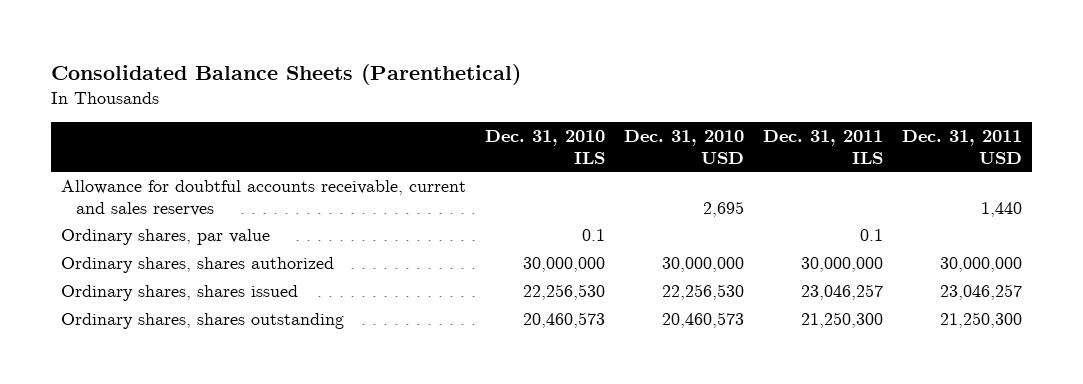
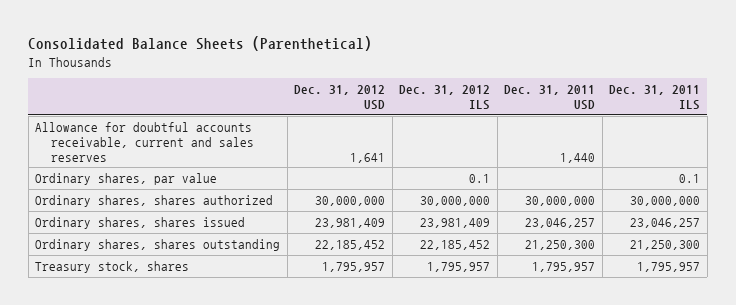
[485,130,606,164] Dec. 31, 2010 ILS -> none
[624,130,745,164] Dec. 31, 2010 USD -> none
none -> [294,85,386,111] Dec. 31, 2012 USD
none -> [399,85,491,111] Dec. 31, 2012 ILS
none -> [35,260,190,273] Treasury stock, shares

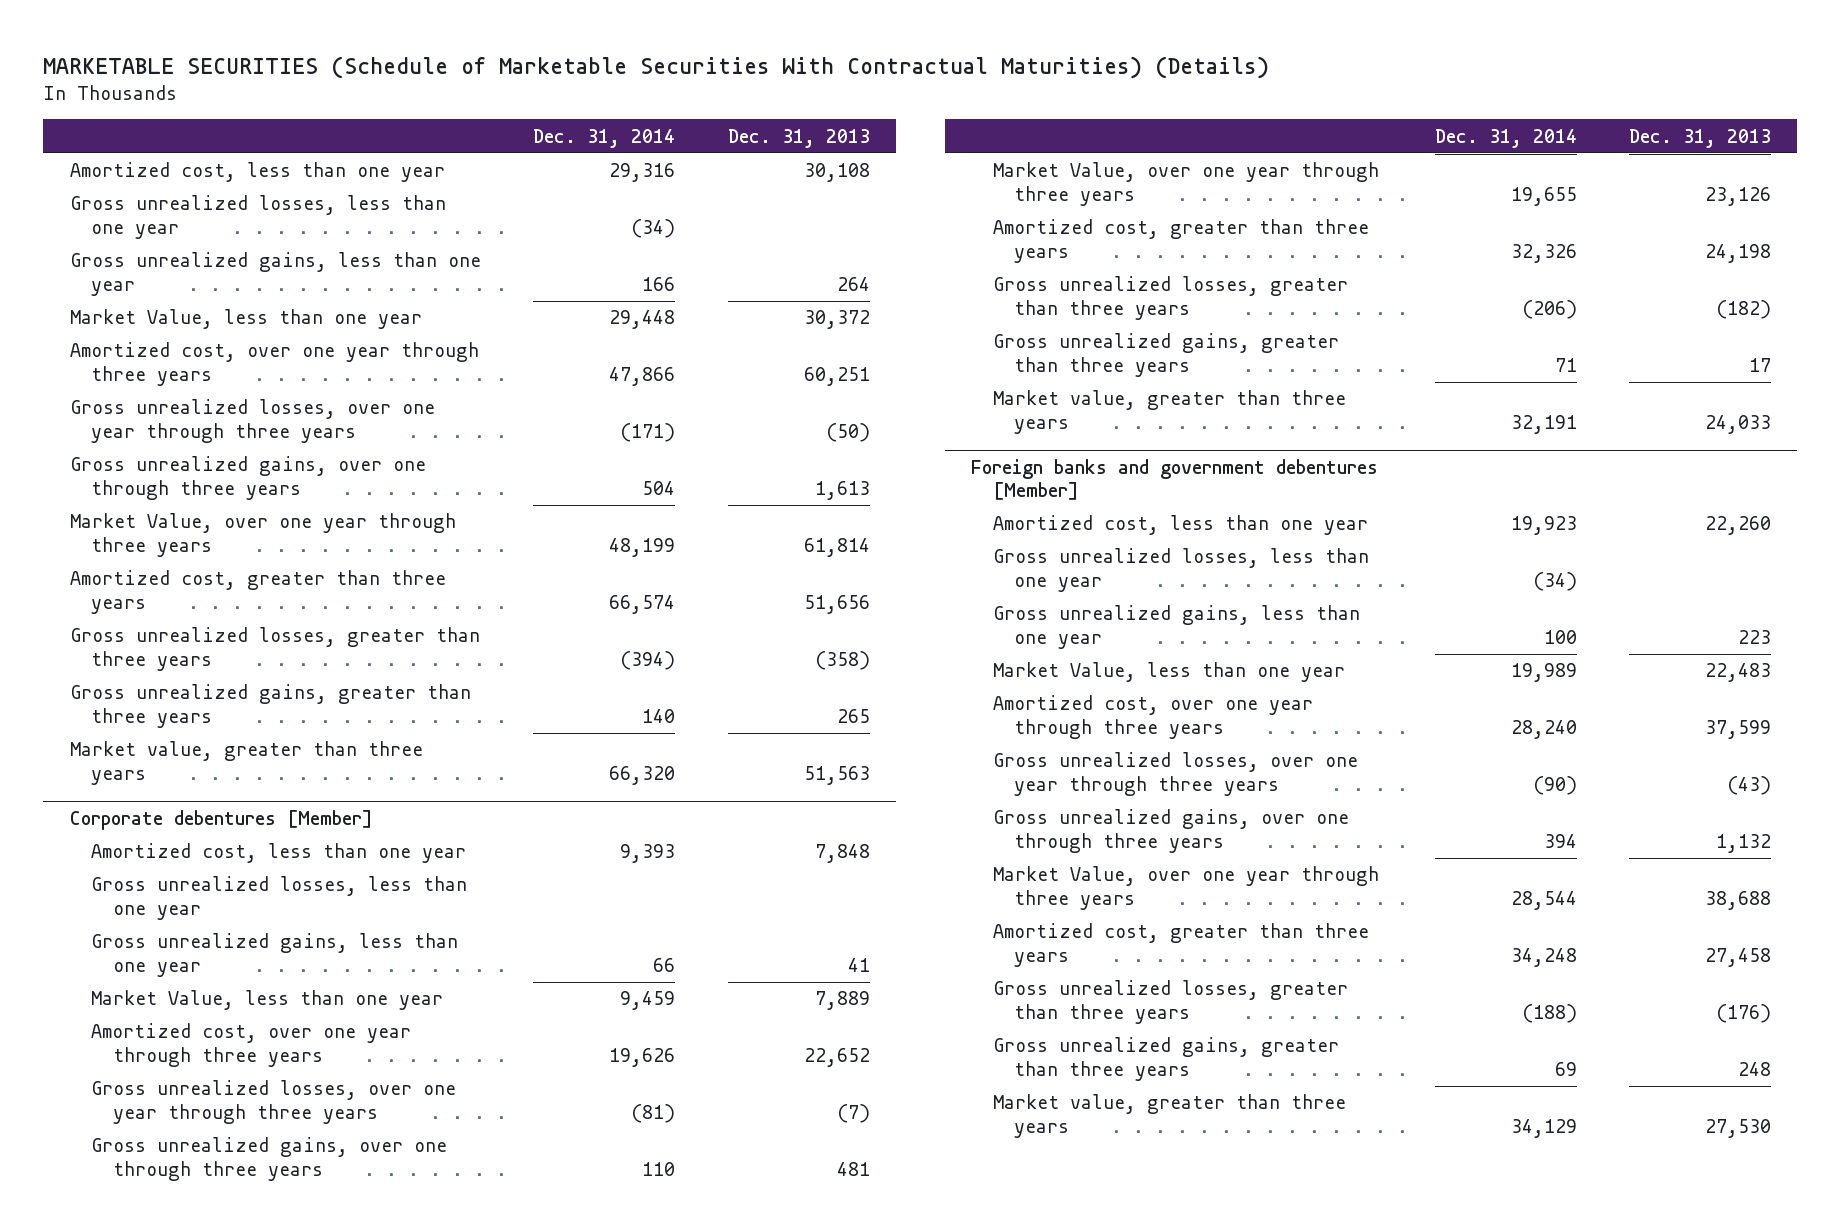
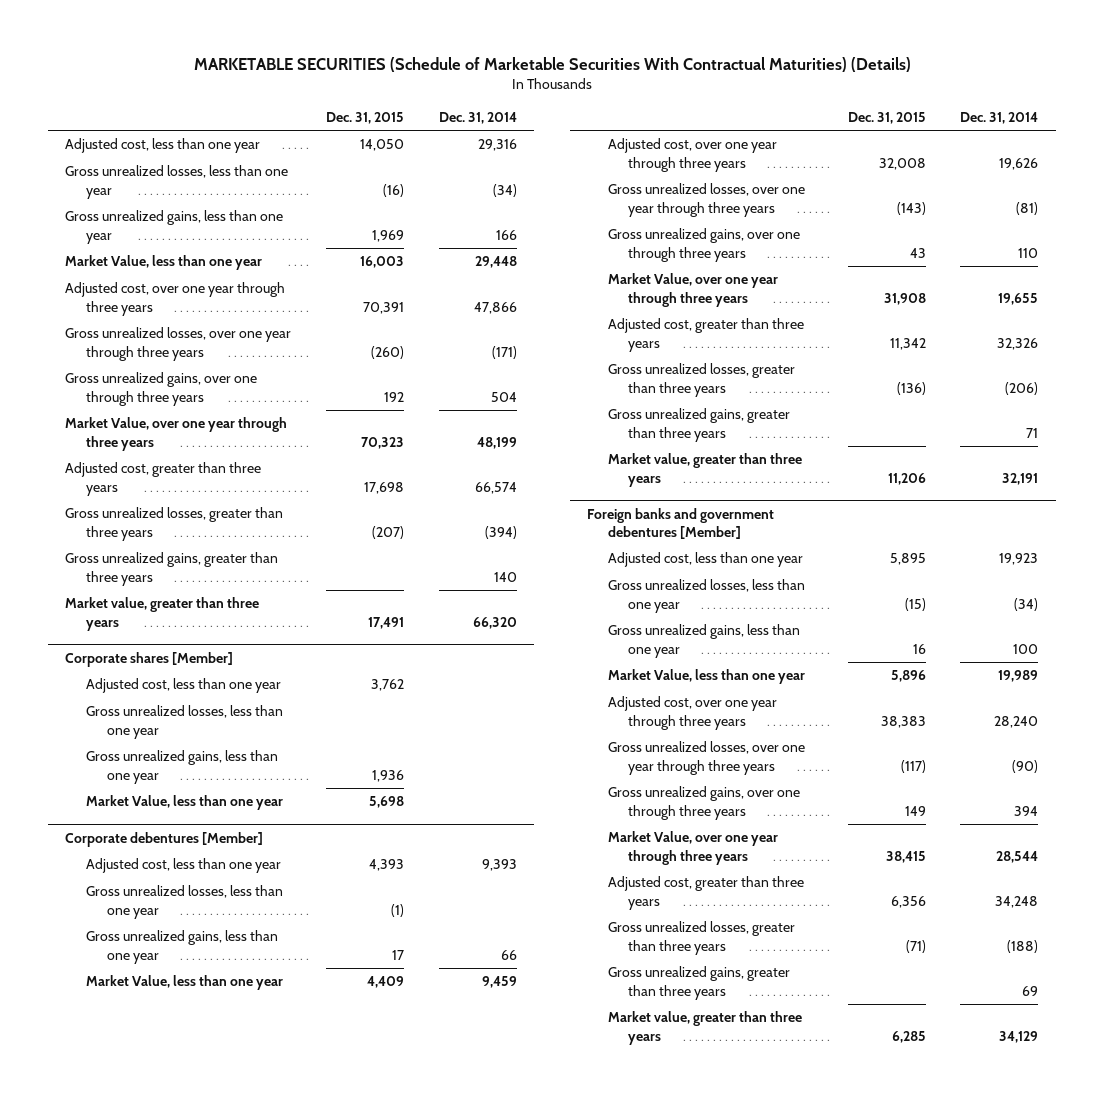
[727,128,870,148] Dec. 31, 2013 -> none
none -> [326,111,405,124] Dec. 31, 2015
[69,162,445,183] Amortized cost, less than one year -> [65,138,261,154] Adjusted cost, less than one year
[69,342,479,386] Amortized cost, over one year through three years -> [65,282,286,316] Adjusted cost, over one year through three years
[69,570,446,614] Amortized cost, greater than three years -> [65,462,262,496] Adjusted cost, greater than three years
none -> [65,651,234,667] Corporate shares [Member]
none -> [86,678,282,694] Adjusted cost, less than one year
none -> [86,705,284,739] Gross unrealized losses, less than one year
none -> [86,750,279,784] Gross unrealized gains, less than one year
none -> [86,795,284,811] Market Value, less than one year
[91,843,467,864] Amortized cost, less than one year -> [86,858,282,874] Adjusted cost, less than one year
[91,1023,412,1067] Amortized cost, over one year through three years -> [607,138,777,172] Adjusted cost, over one year through three years
[992,219,1369,263] Amortized cost, greater than three years -> [607,318,804,352] Adjusted cost, greater than three years
[992,515,1368,536] Amortized cost, less than one year -> [607,552,803,568] Adjusted cost, less than one year
[992,695,1313,739] Amortized cost, over one year through three years -> [607,696,777,730] Adjusted cost, over one year through three years
[992,923,1369,967] Amortized cost, greater than three years -> [607,876,804,910] Adjusted cost, greater than three years

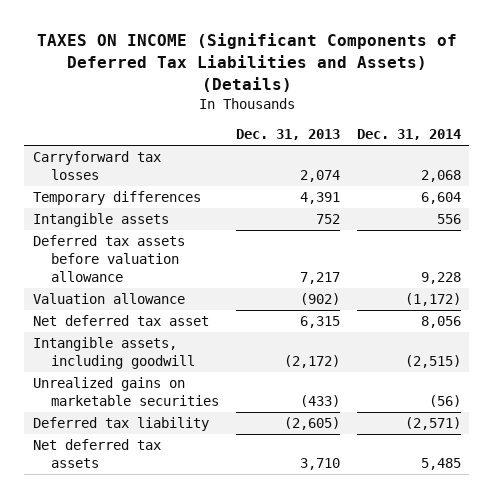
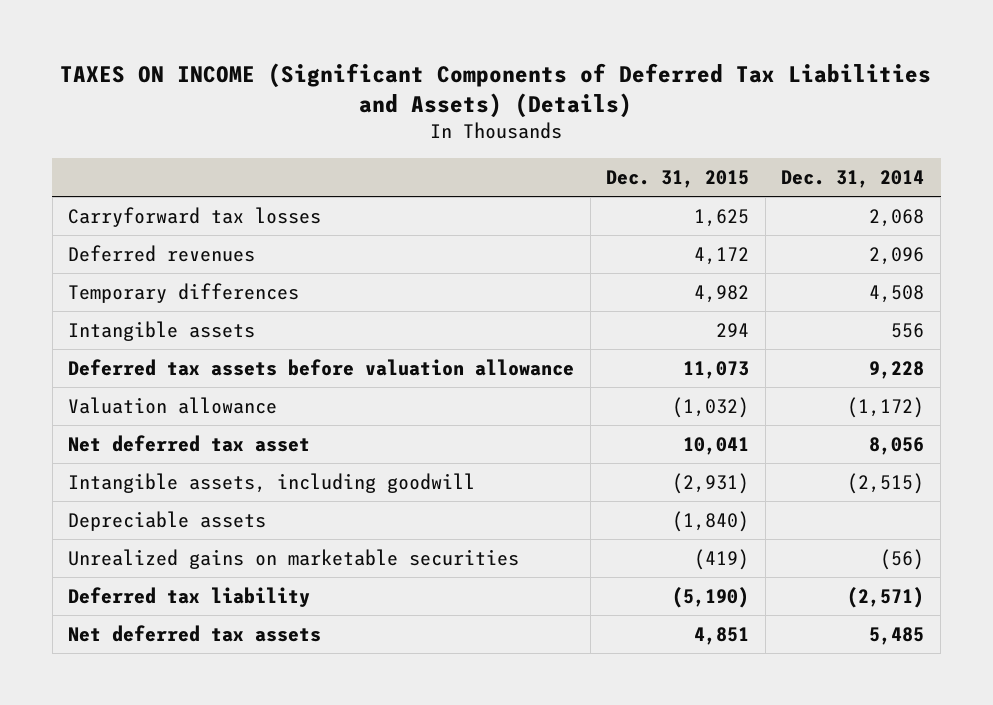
[236,129,341,141] Dec. 31, 2013 -> none
none -> [606,169,750,188] Dec. 31, 2015
none -> [68,244,256,262] Deferred revenues
[420,192,461,205] 6,604 -> [869,284,925,303] 4,508
none -> [68,510,267,531] Depreciable assets

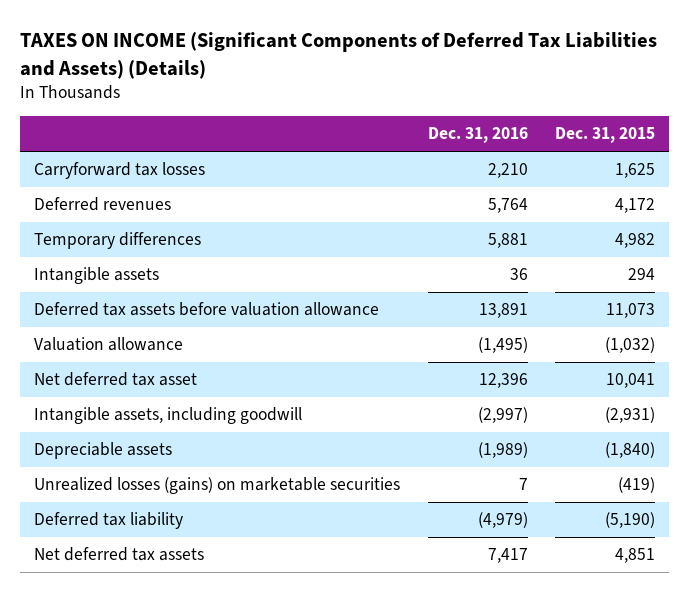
[781,169,925,188] Dec. 31, 2014 -> none
none -> [427,127,528,144] Dec. 31, 2016
[68,548,520,569] Unrealized gains on marketable securities -> [33,477,400,495] Unrealized losses (gains) on marketable securities

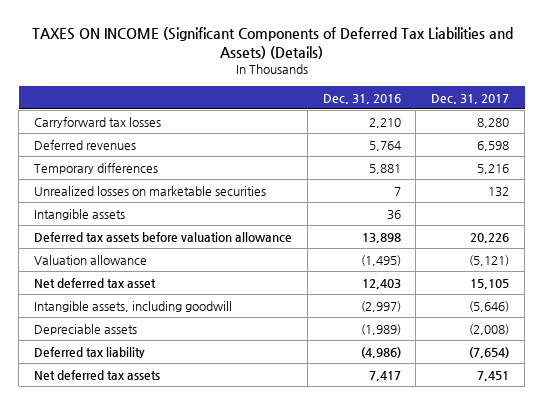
[555,127,656,144] Dec. 31, 2015 -> none
none -> [431,93,510,104] Dec. 31, 2017
none -> [34,185,267,196] Unrealized losses on marketable securities
[478,303,528,319] 13,891 -> [361,232,401,243] 13,898
[478,373,528,389] 12,396 -> [361,278,401,289] 12,403
[33,477,400,495] Unrealized losses (gains) on marketable securities -> none
[477,512,528,529] (4,979) -> [360,346,401,358] (4,986)

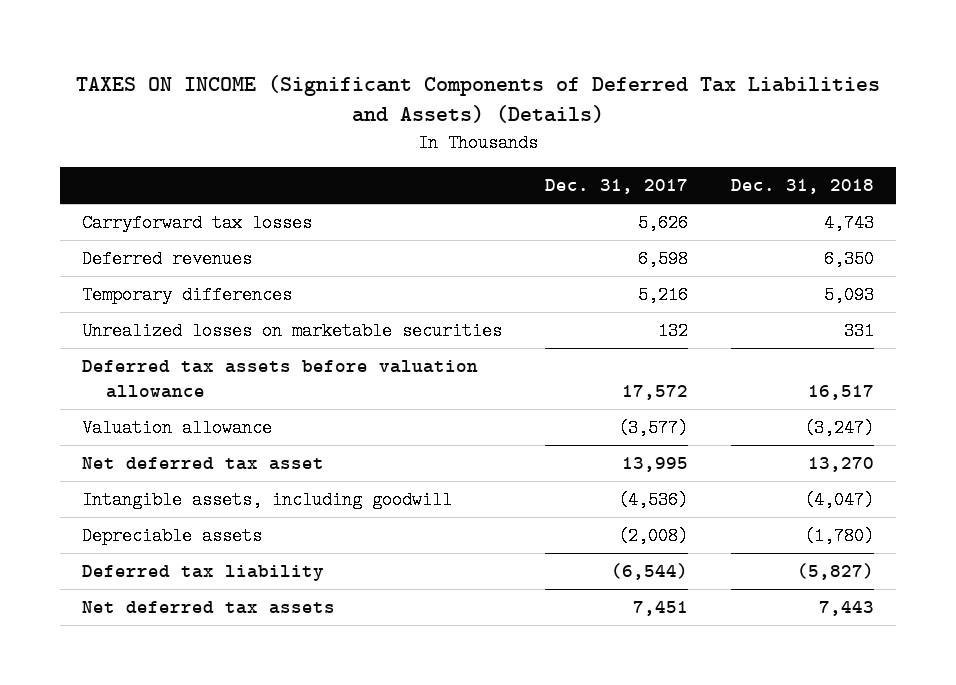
[322,93,401,104] Dec. 31, 2016 -> none
none -> [731,179,875,195] Dec. 31, 2018
[477,117,510,128] 8,280 -> [637,213,688,232] 5,626
[34,208,126,220] Intangible assets -> none
[470,232,510,243] 20,226 -> [621,385,688,401] 17,572
[469,254,510,266] (5,121) -> [617,418,688,437] (3,577)
[470,278,510,289] 15,105 -> [621,456,688,472] 13,995
[469,300,510,312] (5,646) -> [617,490,688,509] (4,536)
[469,346,510,358] (7,654) -> [610,562,688,580] (6,544)

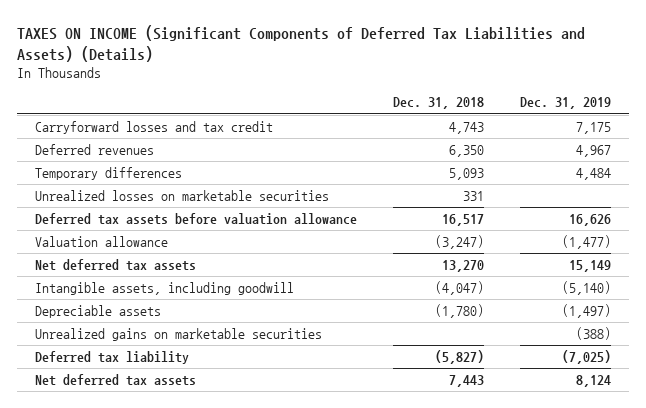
[544,179,688,195] Dec. 31, 2017 -> none
none -> [520,97,612,110] Dec. 31, 2019
[81,213,312,232] Carryforward tax losses -> [34,120,273,134] Carryforward losses and tax credit
[81,456,324,470] Net deferred tax asset -> [34,258,196,271] Net deferred tax assets
none -> [34,327,322,341] Unrealized gains on marketable securities

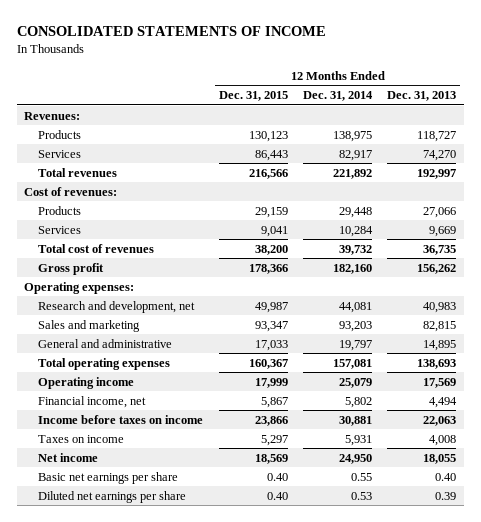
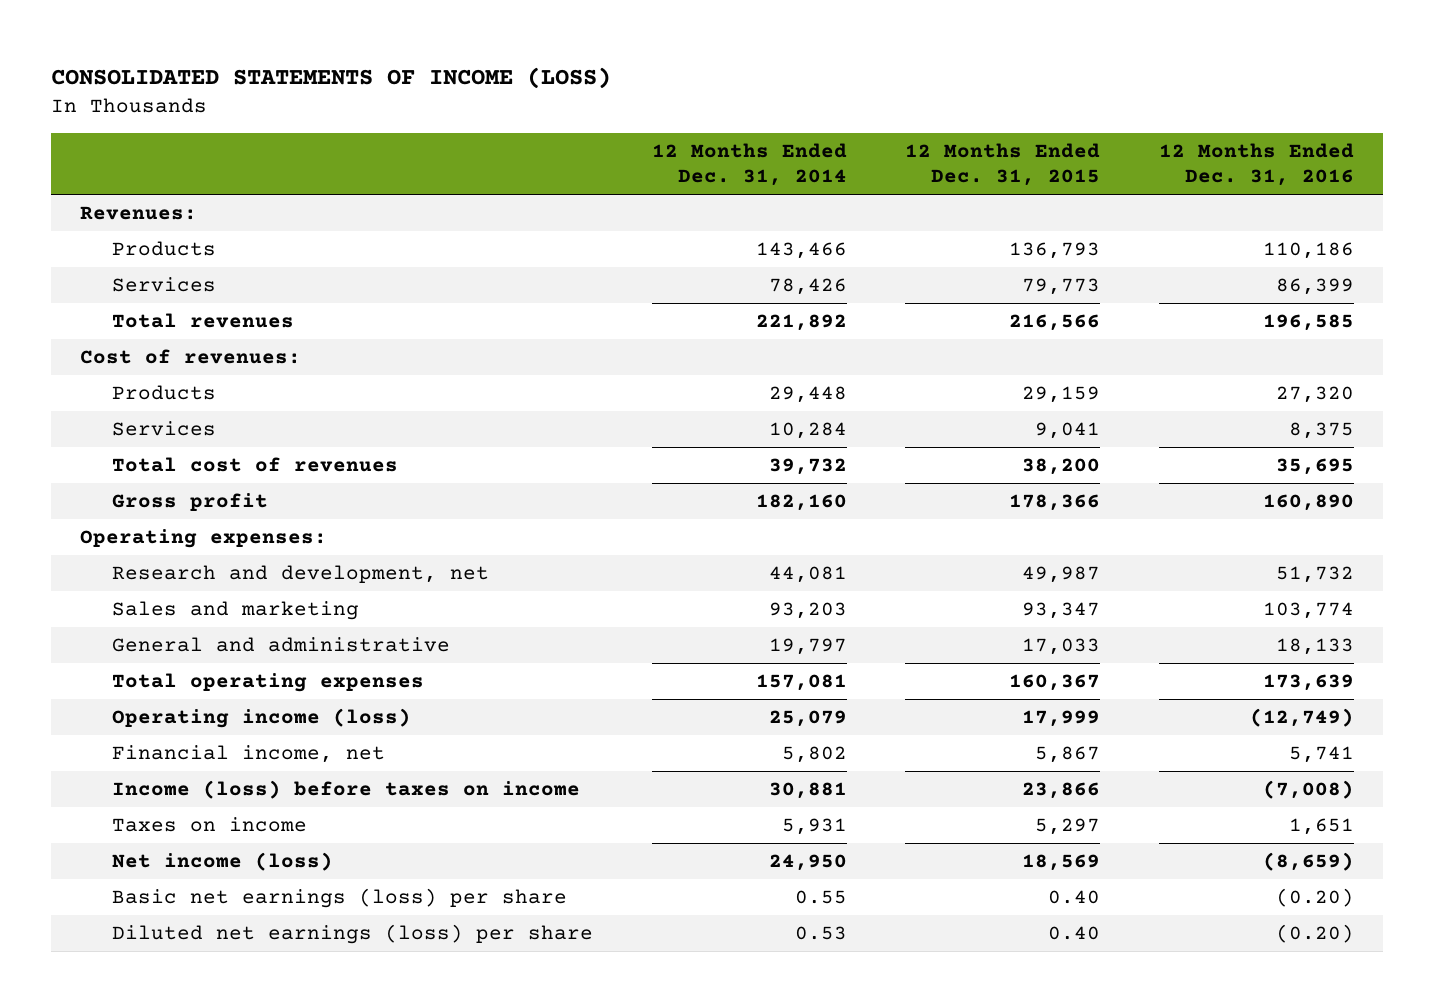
[16,26,326,37] CONSOLIDATED STATEMENTS OF INCOME -> [50,66,611,89] CONSOLIDATED STATEMENTS OF INCOME (LOSS)
[387,91,457,102] Dec. 31, 2013 -> none
none -> [1158,143,1354,187] 12 Months Ended Dec. 31, 2016
[248,130,288,142] 130,123 -> [1009,242,1101,260] 136,793
[333,130,373,142] 138,975 -> [755,242,847,260] 143,466
[254,149,288,161] 86,443 -> [1022,278,1101,296] 79,773
[339,149,373,161] 82,917 -> [768,278,847,296] 78,426
[38,376,135,389] Operating income -> [112,708,412,729] Operating income (loss)
[38,414,204,424] Income before taxes on income -> [112,780,581,800] Income (loss) before taxes on income
[38,452,99,462] Net income -> [112,852,334,872] Net income (loss)
[38,471,179,484] Basic net earnings per share -> [112,888,568,909] Basic net earnings (loss) per share
[38,490,187,503] Diluted net earnings per share -> [112,924,594,945] Diluted net earnings (loss) per share

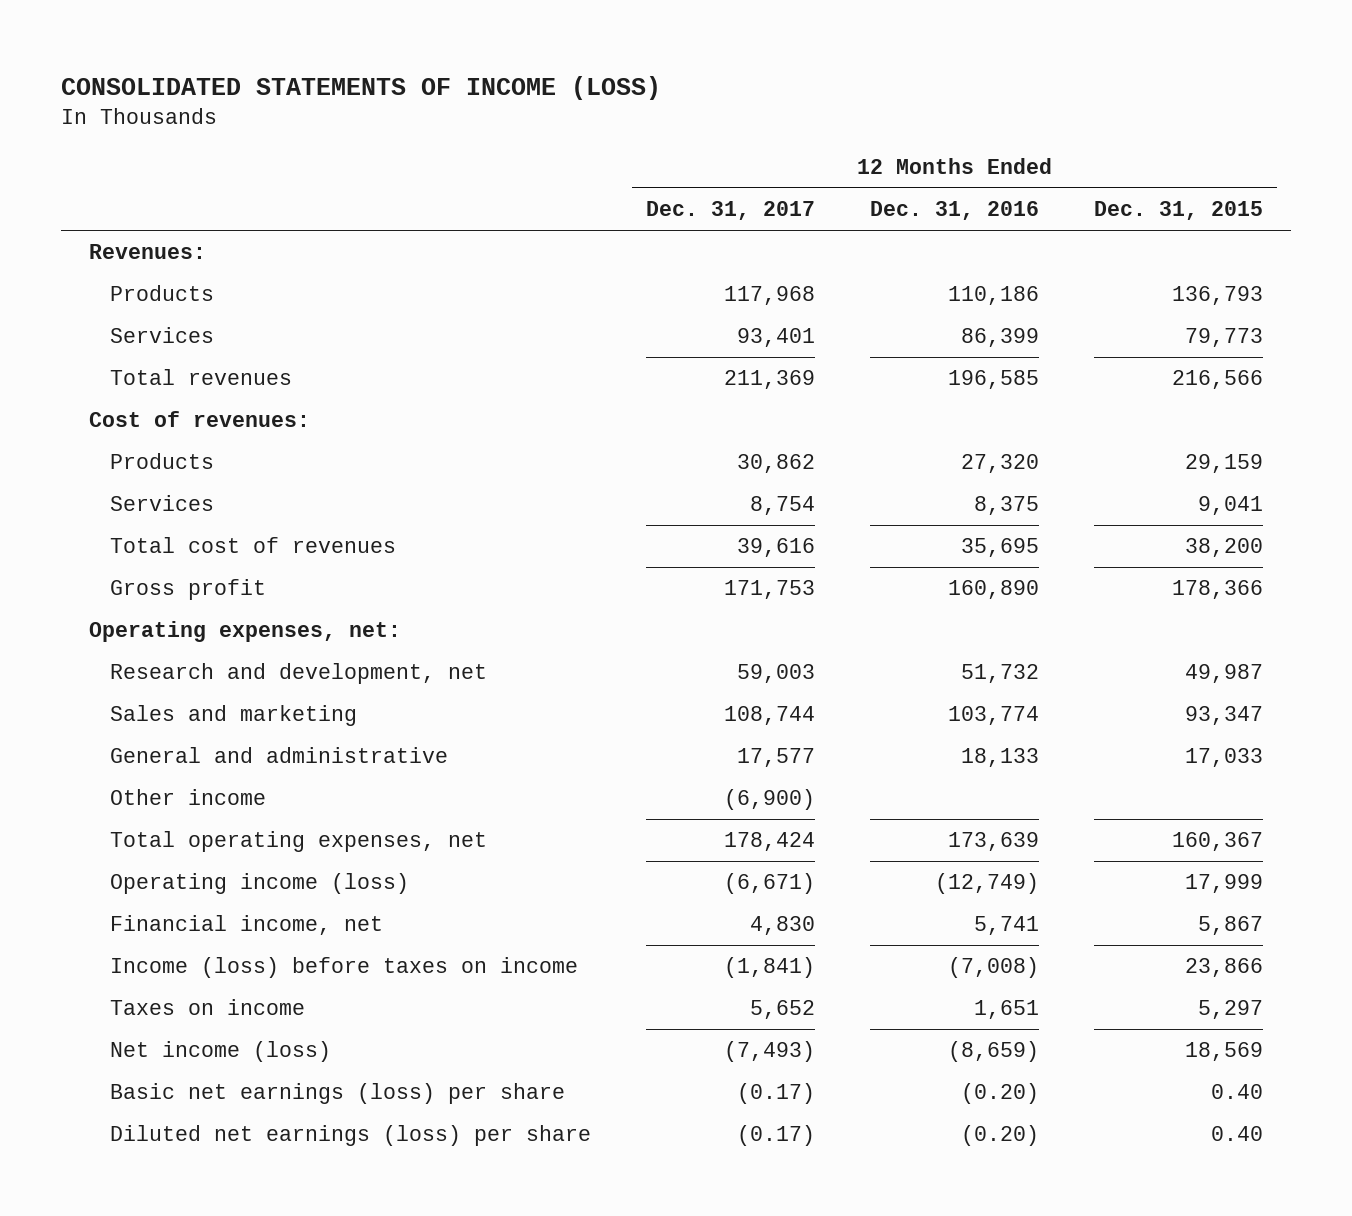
[651,143,847,187] 12 Months Ended Dec. 31, 2014 -> none
none -> [646,201,816,221] Dec. 31, 2017
[80,529,328,549] Operating expenses: -> [88,621,401,643] Operating expenses, net:
none -> [109,789,266,806] Other income
[112,673,425,693] Total operating expenses -> [109,831,487,853] Total operating expenses, net

